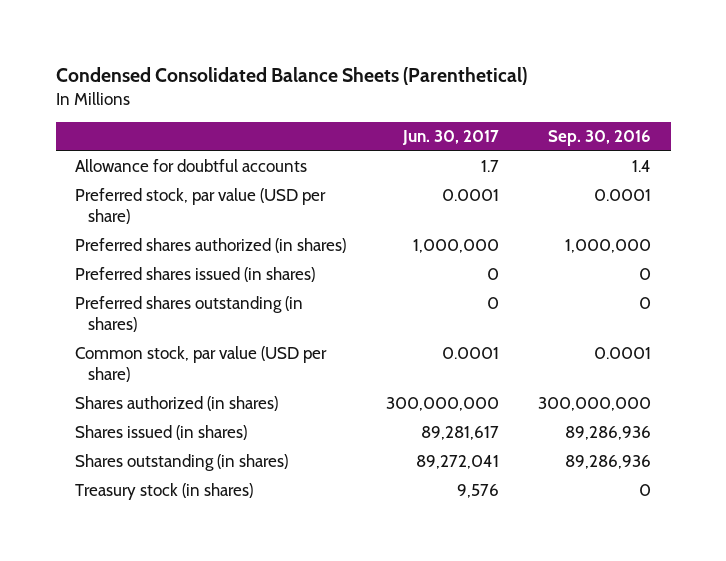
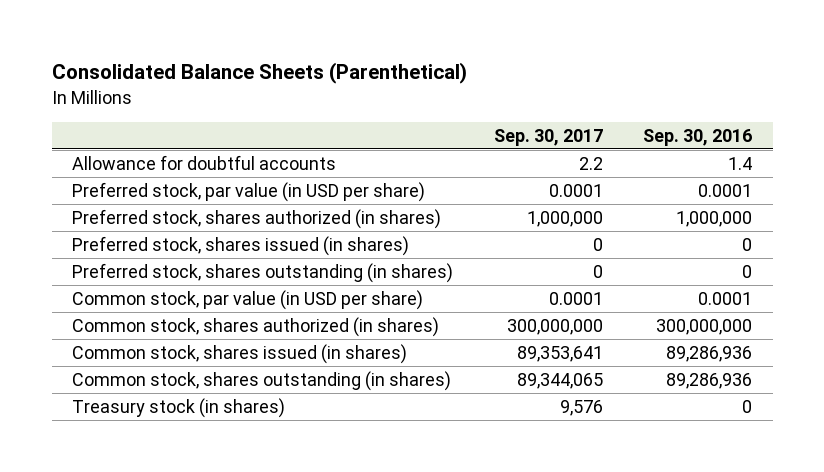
[55,66,527,85] Condensed Consolidated Balance Sheets (Parenthetical) -> [51,62,467,85] Consolidated Balance Sheets (Parenthetical)
[401,130,499,146] Jun. 30, 2017 -> none
none -> [493,128,603,146] Sep. 30, 2017
[75,188,327,224] Preferred stock, par value (USD per share) -> [71,181,425,202] Preferred stock, par value (in USD per share)
[75,238,347,254] Preferred shares authorized (in shares) -> [71,208,441,229] Preferred stock, shares authorized (in shares)
[75,267,316,283] Preferred shares issued (in shares) -> [71,235,409,256] Preferred stock, shares issued (in shares)
[75,296,304,332] Preferred shares outstanding (in shares) -> [71,262,453,283] Preferred stock, shares outstanding (in shares)
[75,346,328,382] Common stock, par value (USD per share) -> [71,289,423,310] Common stock, par value (in USD per share)
[75,396,279,412] Shares authorized (in shares) -> [71,316,439,337] Common stock, shares authorized (in shares)
[75,425,248,441] Shares issued (in shares) -> [71,343,407,364] Common stock, shares issued (in shares)
[75,454,289,472] Shares outstanding (in shares) -> [71,370,451,391] Common stock, shares outstanding (in shares)

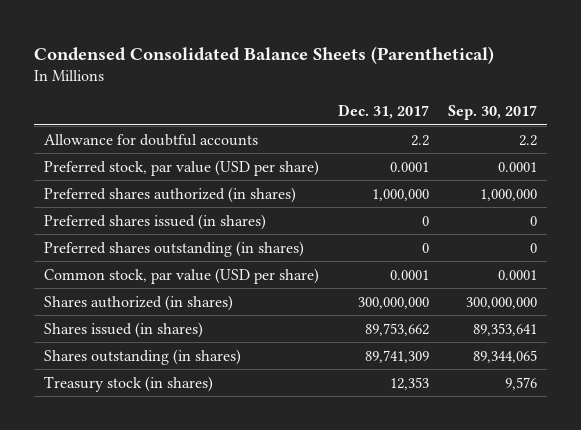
[51,62,467,85] Consolidated Balance Sheets (Parenthetical) -> [34,45,495,64] Condensed Consolidated Balance Sheets (Parenthetical)
[643,128,753,146] Sep. 30, 2016 -> none
none -> [338,104,430,120] Dec. 31, 2017
[71,181,425,202] Preferred stock, par value (in USD per share) -> [44,159,320,176] Preferred stock, par value (USD per share)
[71,208,441,229] Preferred stock, shares authorized (in shares) -> [44,186,297,203] Preferred shares authorized (in shares)
[71,235,409,256] Preferred stock, shares issued (in shares) -> [44,213,267,230] Preferred shares issued (in shares)
[71,262,453,283] Preferred stock, shares outstanding (in shares) -> [44,240,305,257] Preferred shares outstanding (in shares)
[71,289,423,310] Common stock, par value (in USD per share) -> [44,267,320,284] Common stock, par value (USD per share)
[71,316,439,337] Common stock, shares authorized (in shares) -> [44,294,234,311] Shares authorized (in shares)
[71,343,407,364] Common stock, shares issued (in shares) -> [44,321,204,338] Shares issued (in shares)
[71,370,451,391] Common stock, shares outstanding (in shares) -> [44,348,242,365] Shares outstanding (in shares)

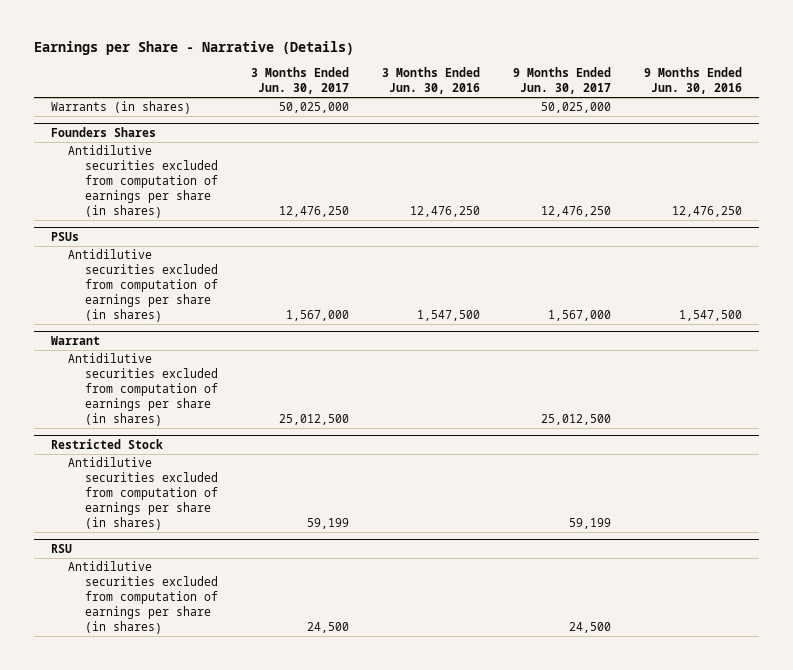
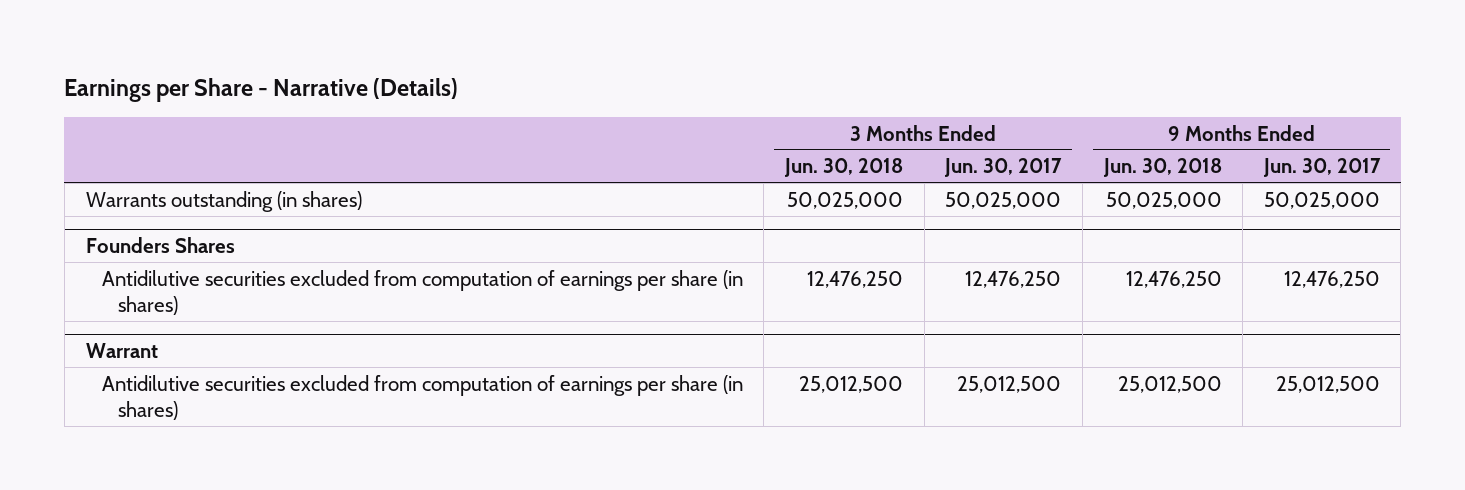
[381,67,480,95] 3 Months Ended Jun. 30, 2016 -> none
[644,67,743,95] 9 Months Ended Jun. 30, 2016 -> none
none -> [783,158,903,178] Jun. 30, 2018
none -> [1102,158,1222,178] Jun. 30, 2018
[50,101,191,115] Warrants (in shares) -> [85,190,362,212] Warrants outstanding (in shares)
[50,231,79,241] PSUs -> none
[67,249,218,322] Antidilutive securities excluded from computation of earnings per share (in shares) -> none
[50,438,163,449] Restricted Stock -> none
[67,457,218,530] Antidilutive securities excluded from computation of earnings per share (in shares) -> none
[50,543,72,553] RSU -> none
[67,561,218,634] Antidilutive securities excluded from computation of earnings per share (in shares) -> none

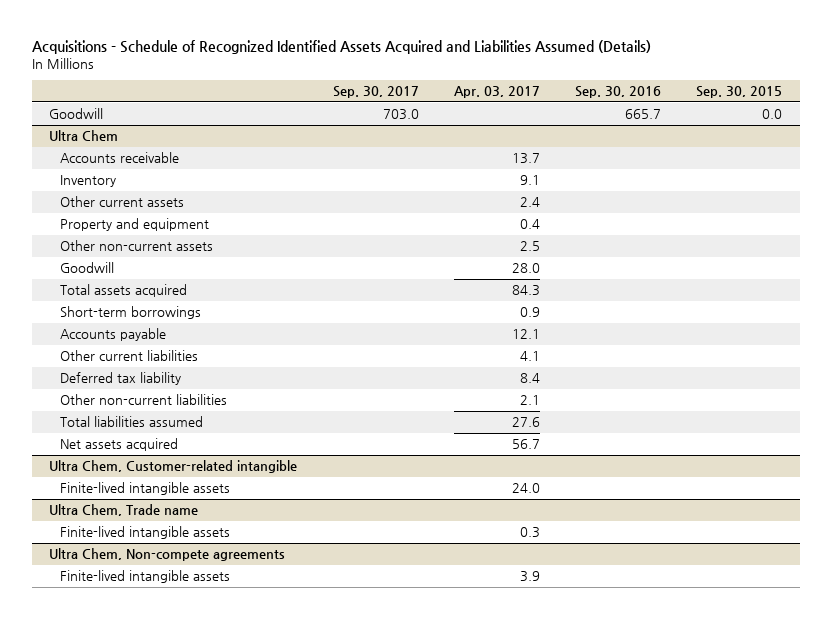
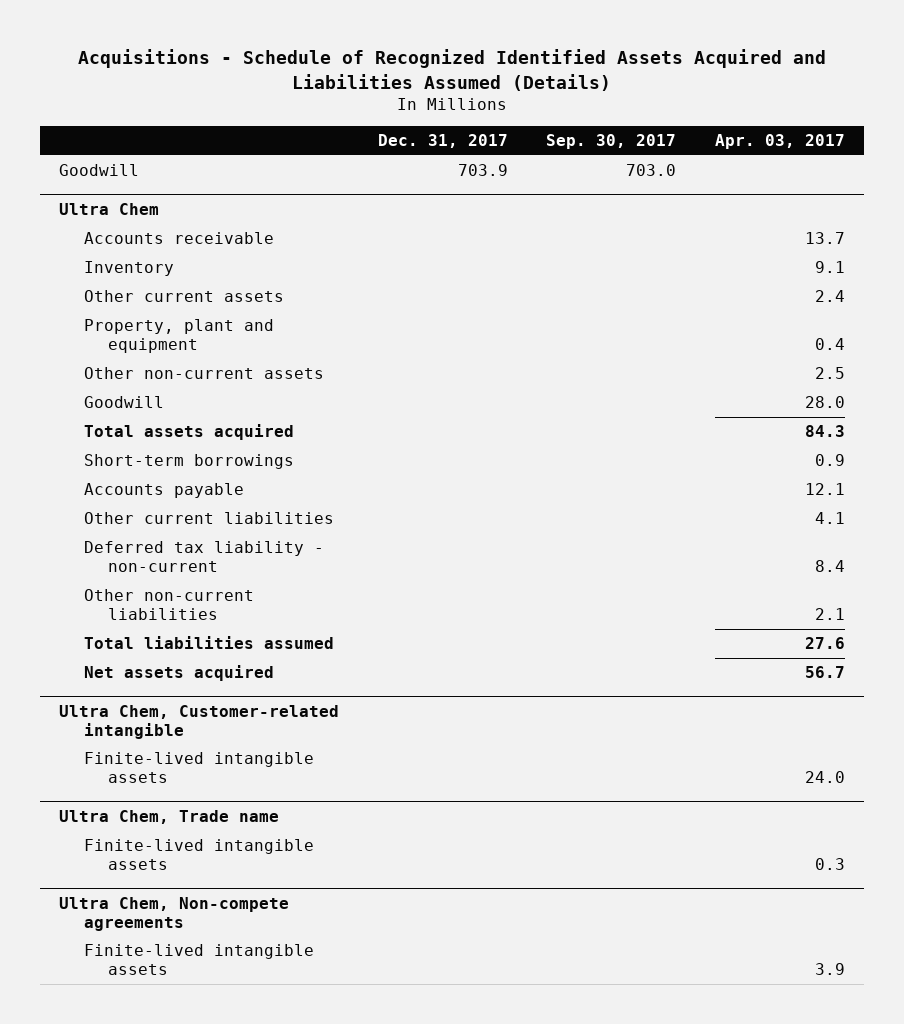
[574,86,661,99] Sep. 30, 2016 -> none
[696,86,783,99] Sep. 30, 2015 -> none
none -> [377,134,508,149] Dec. 31, 2017
[59,218,209,232] Property and equipment -> [83,319,274,354] Property, plant and equipment
[59,372,181,386] Deferred tax liability -> [83,541,324,573] Deferred tax liability - non-current

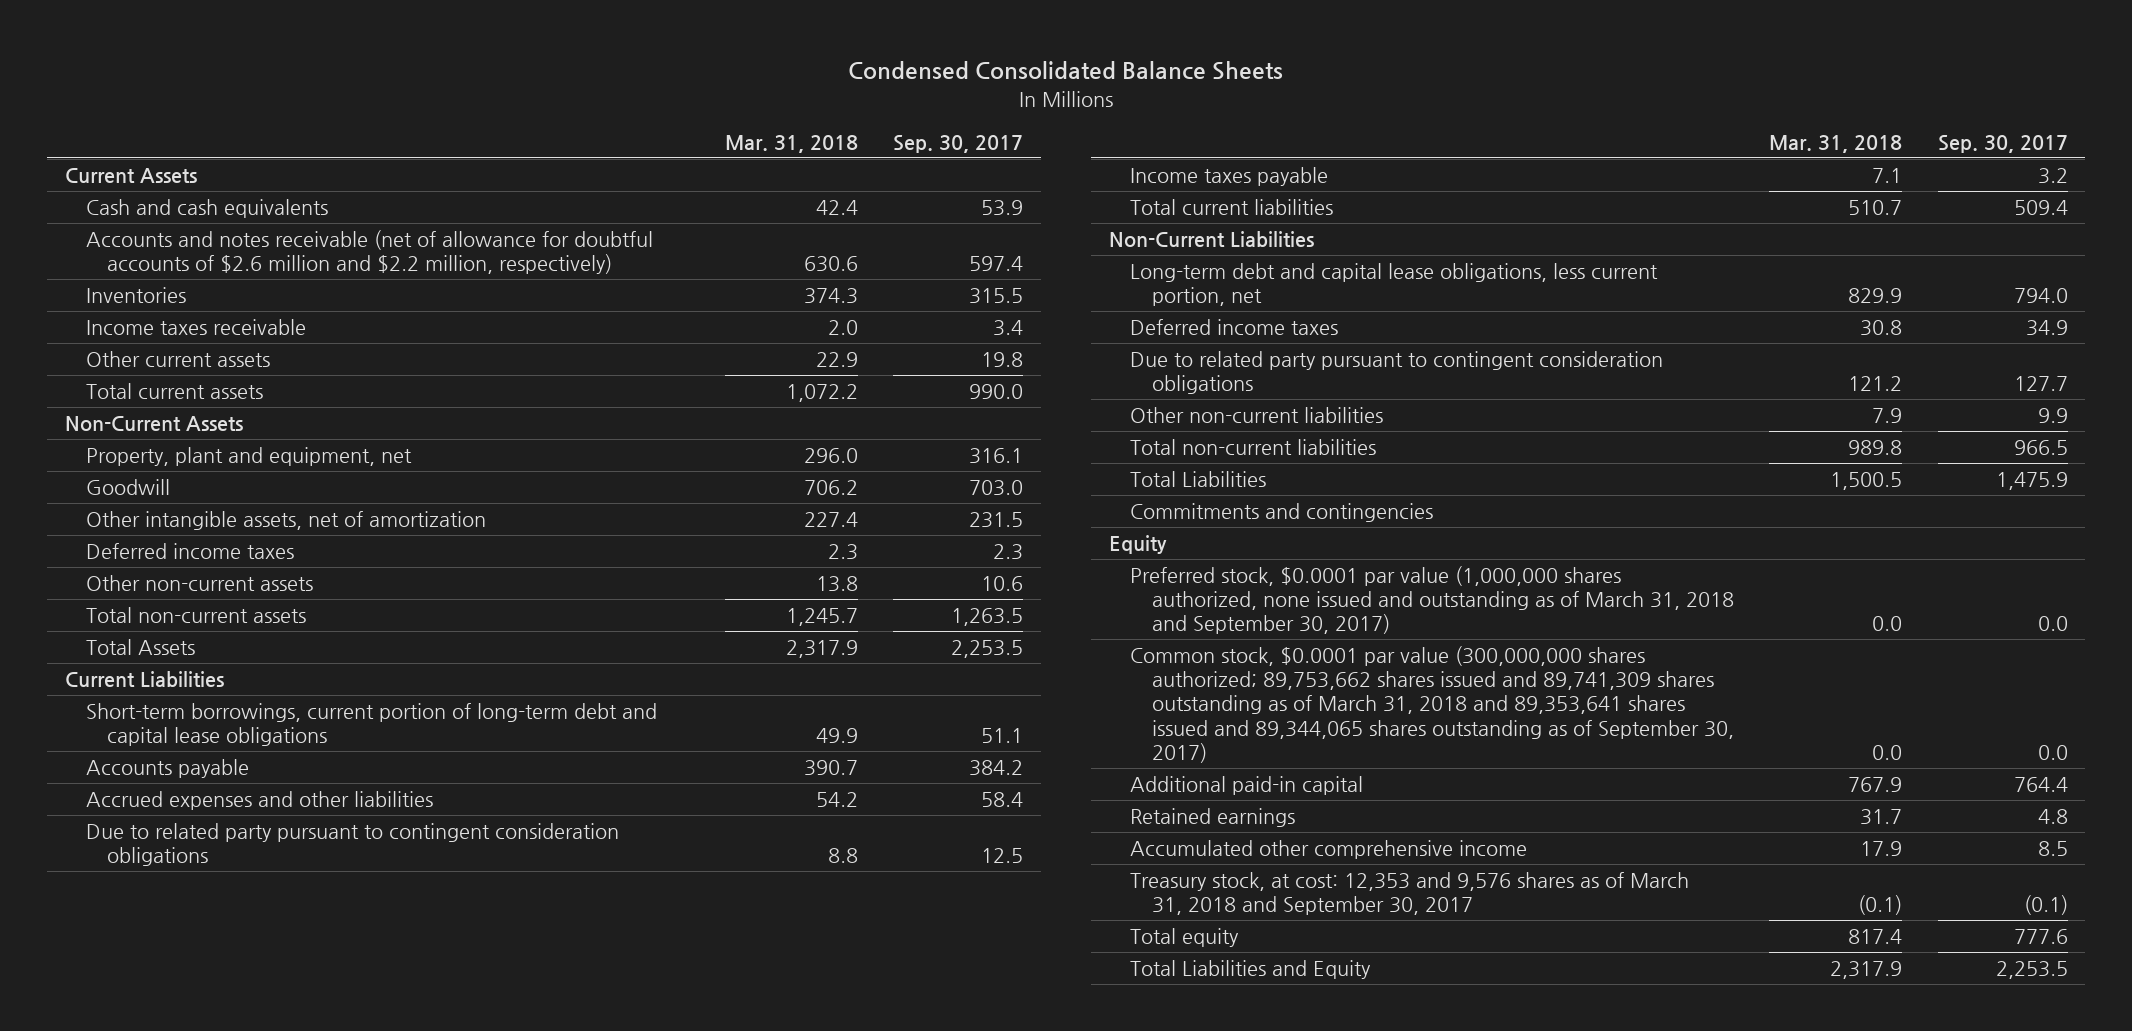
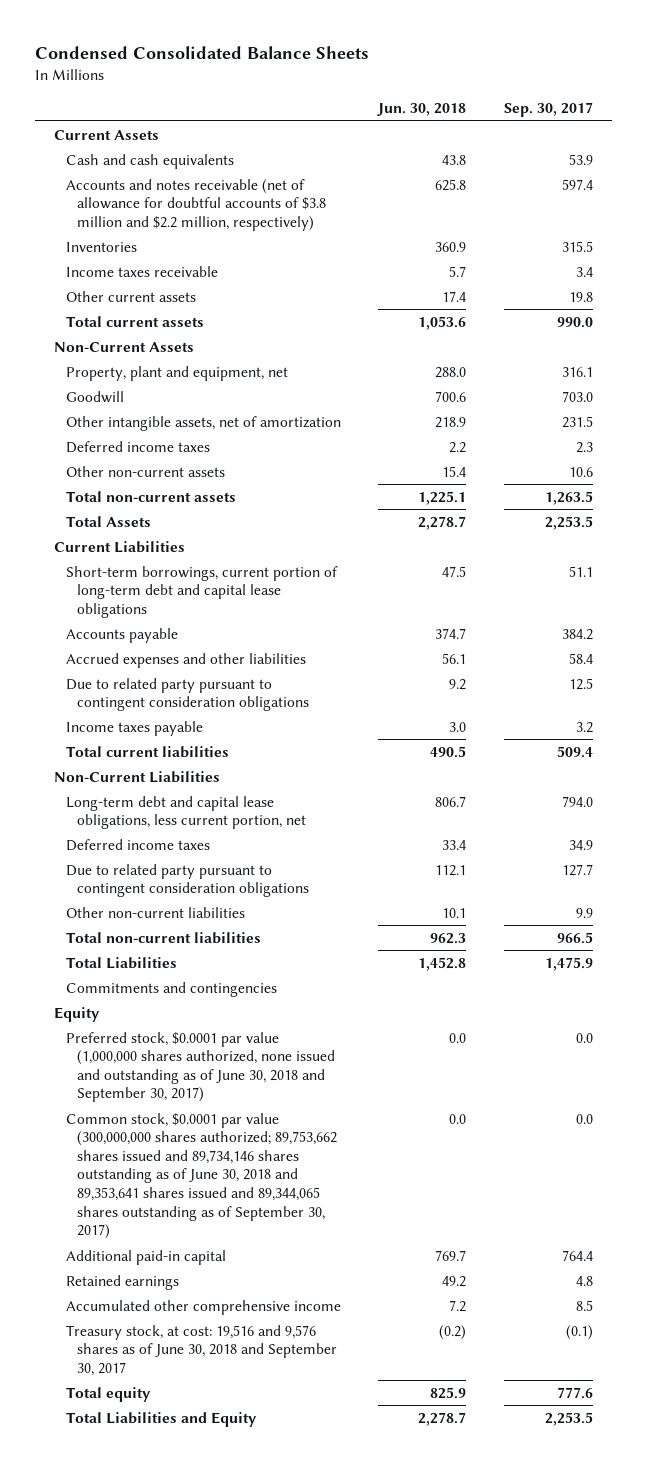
[724,134,858,153] Mar. 31, 2018 -> none
none -> [377,103,467,117] Jun. 30, 2018
[85,230,653,275] Accounts and notes receivable (net of allowance for doubtful accounts of $2.6 million and $2.2 million, respectively) -> [65,178,327,231] Accounts and notes receivable (net of allowance for doubtful accounts of $3.8 million and $2.2 million, respectively)
[1130,566,1734,635] Preferred stock, $0.0001 par value (1,000,000 shares authorized, none issued and outstanding as of March 31, 2018 and September 30, 2017) -> [65,1031,336,1103] Preferred stock, $0.0001 par value (1,000,000 shares authorized, none issued and outstanding as of June 30, 2018 and September 30, 2017)
[1130,646,1734,763] Common stock, $0.0001 par value (300,000,000 shares authorized; 89,753,662 shares issued and 89,741,309 shares outstanding as of March 31, 2018 and 89,353,641 shares issued and 89,344,065 shares outstanding as of September 30, 2017) -> [65,1112,338,1240] Common stock, $0.0001 par value (300,000,000 shares authorized; 89,753,662 shares issued and 89,734,146 shares outstanding as of June 30, 2018 and 89,353,641 shares issued and 89,344,065 shares outstanding as of September 30, 2017)
[1130,872,1690,916] Treasury stock, at cost: 12,353 and 9,576 shares as of March 31, 2018 and September 30, 2017 -> [65,1324,338,1376] Treasury stock, at cost: 19,516 and 9,576 shares as of June 30, 2018 and September 30, 2017

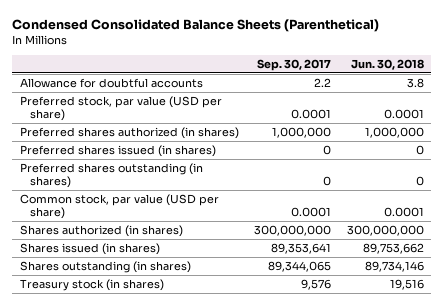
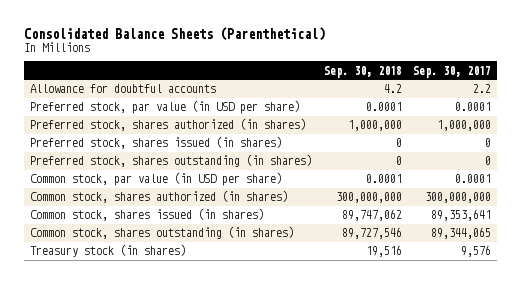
[12,19,380,33] Condensed Consolidated Balance Sheets (Parenthetical) -> [24,26,326,41] Consolidated Balance Sheets (Parenthetical)
[350,59,424,71] Jun. 30, 2018 -> none
none -> [323,65,402,78] Sep. 30, 2018
[20,95,223,122] Preferred stock, par value (USD per share) -> [29,100,300,115] Preferred stock, par value (in USD per share)
[20,126,240,139] Preferred shares authorized (in shares) -> [29,118,306,132] Preferred stock, shares authorized (in shares)
[20,144,217,157] Preferred shares issued (in shares) -> [29,136,282,150] Preferred stock, shares issued (in shares)
[20,162,204,189] Preferred shares outstanding (in shares) -> [29,154,312,168] Preferred stock, shares outstanding (in shares)
[20,193,220,220] Common stock, par value (USD per share) -> [29,172,282,187] Common stock, par value (in USD per share)
[20,224,184,237] Shares authorized (in shares) -> [29,190,288,204] Common stock, shares authorized (in shares)
[20,242,161,255] Shares issued (in shares) -> [29,208,264,222] Common stock, shares issued (in shares)
[20,260,192,273] Shares outstanding (in shares) -> [29,226,294,240] Common stock, shares outstanding (in shares)

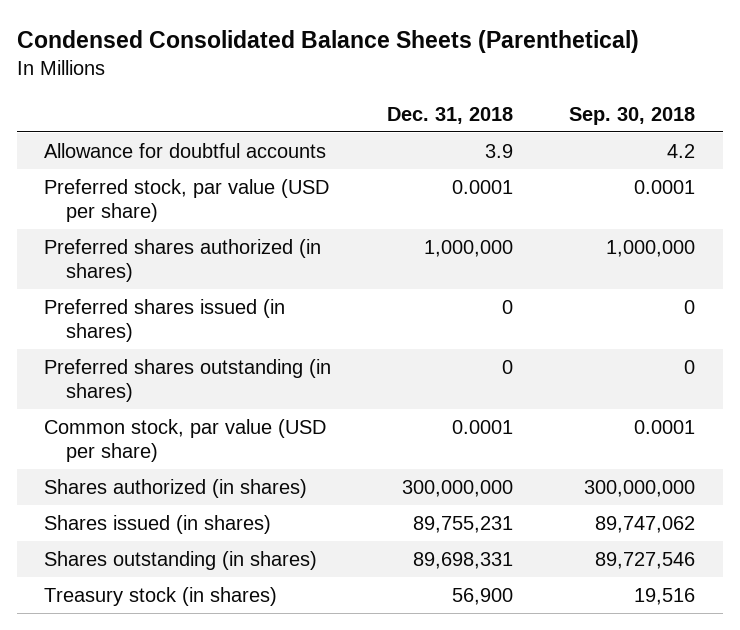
[24,26,326,41] Consolidated Balance Sheets (Parenthetical) -> [16,29,639,53] Condensed Consolidated Balance Sheets (Parenthetical)
[413,65,492,78] Sep. 30, 2017 -> none
none -> [387,106,514,124] Dec. 31, 2018
[29,100,300,115] Preferred stock, par value (in USD per share) -> [44,179,330,223] Preferred stock, par value (USD per share)
[29,118,306,132] Preferred stock, shares authorized (in shares) -> [44,239,322,283] Preferred shares authorized (in shares)
[29,136,282,150] Preferred stock, shares issued (in shares) -> [44,299,286,343] Preferred shares issued (in shares)
[29,154,312,168] Preferred stock, shares outstanding (in shares) -> [44,359,332,403] Preferred shares outstanding (in shares)
[29,172,282,187] Common stock, par value (in USD per share) -> [44,419,327,463] Common stock, par value (USD per share)
[29,190,288,204] Common stock, shares authorized (in shares) -> [44,479,308,499] Shares authorized (in shares)
[29,208,264,222] Common stock, shares issued (in shares) -> [44,515,272,535] Shares issued (in shares)
[29,226,294,240] Common stock, shares outstanding (in shares) -> [44,551,318,571] Shares outstanding (in shares)

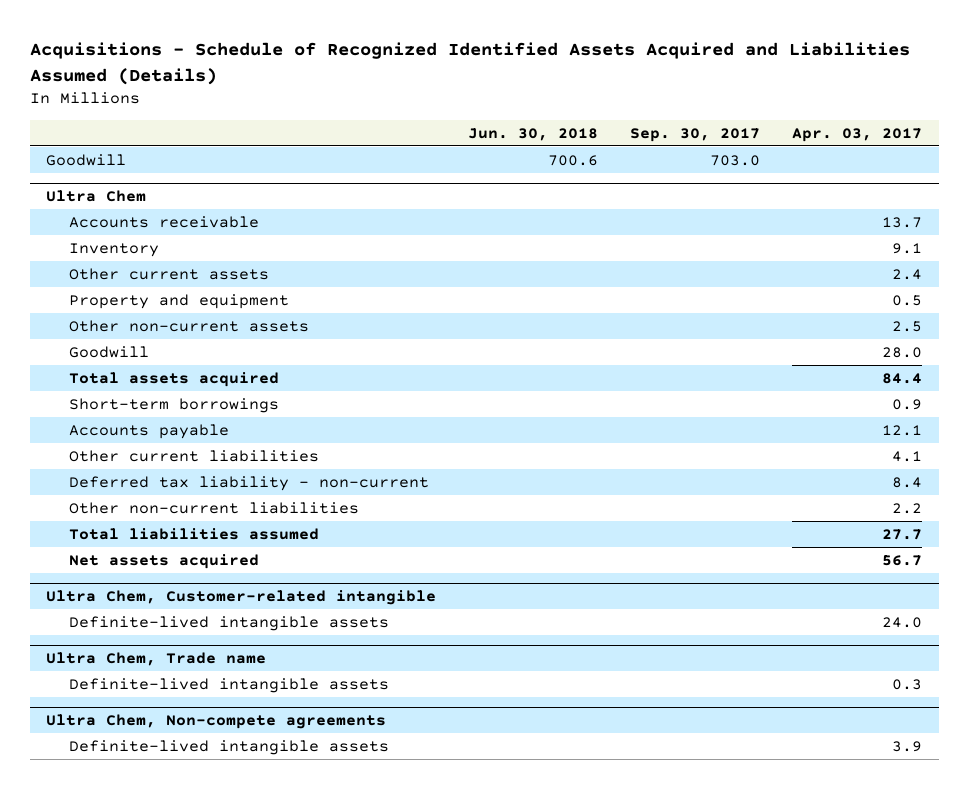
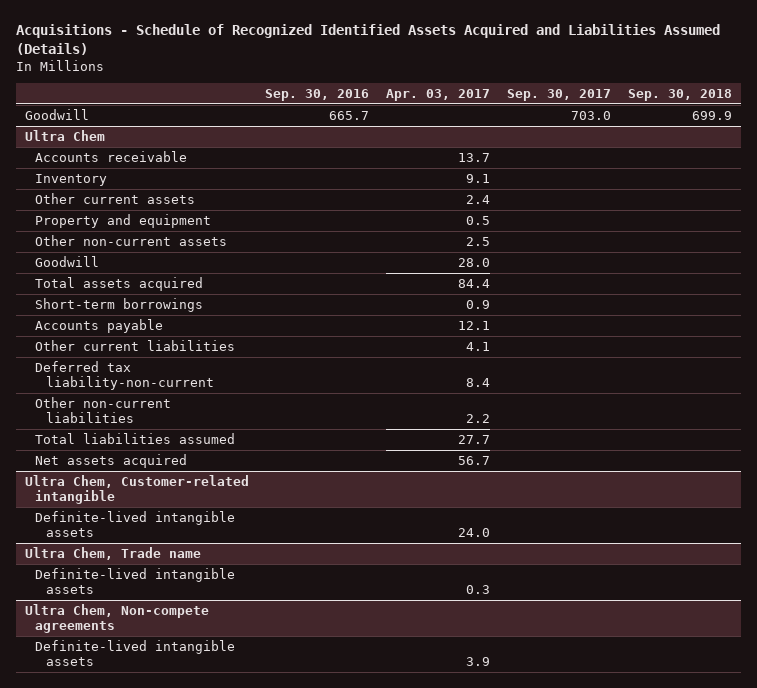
[467,127,598,141] Jun. 30, 2018 -> none
none -> [265,89,370,102] Sep. 30, 2016
none -> [628,89,733,102] Sep. 30, 2018
[69,475,430,491] Deferred tax liability - non-current -> [35,360,214,390] Deferred tax liability-non-current

